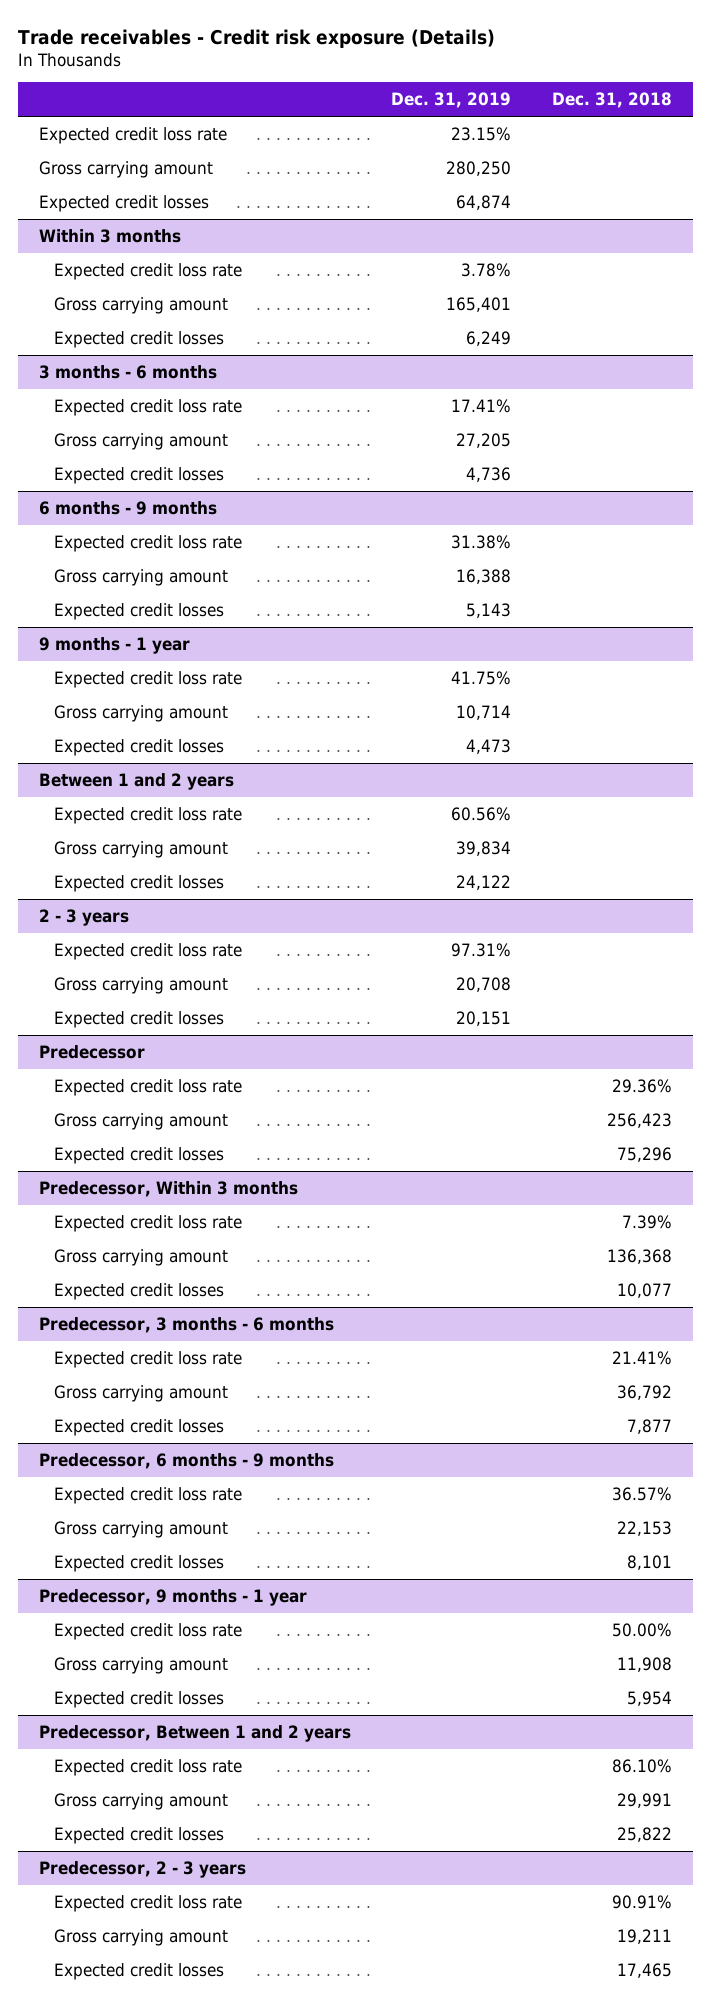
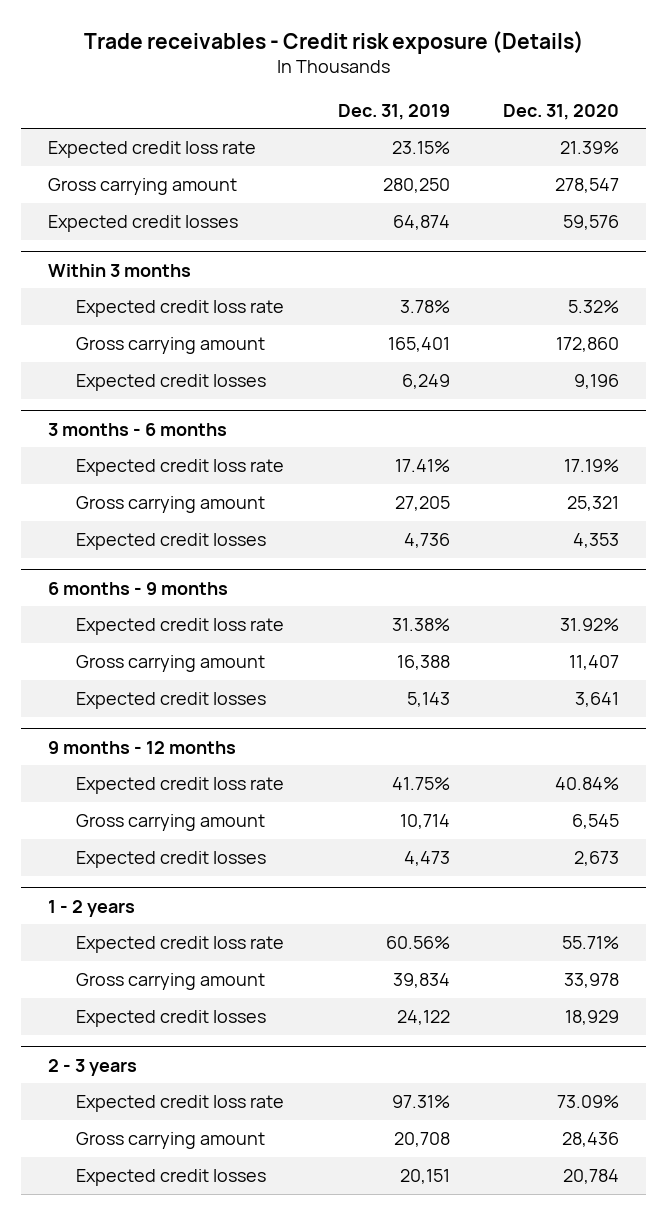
[552,92,673,109] Dec. 31, 2018 -> none
none -> [503,103,620,120] Dec. 31, 2020
[38,636,190,654] 9 months - 1 year -> [47,740,236,754] 9 months - 12 months
[38,772,234,790] Between 1 and 2 years -> [47,899,135,917] 1 - 2 years
[38,1044,145,1059] Predecessor -> none
[54,1078,243,1096] Expected credit loss rate -> none
[54,1112,229,1130] Gross carrying amount -> none
[54,1146,225,1164] Expected credit losses -> none
[38,1180,298,1197] Predecessor, Within 3 months -> none
[54,1214,243,1232] Expected credit loss rate -> none
[54,1248,229,1266] Gross carrying amount -> none
[54,1282,225,1300] Expected credit losses -> none
[38,1316,334,1333] Predecessor, 3 months - 6 months -> none
[54,1350,243,1368] Expected credit loss rate -> none
[54,1384,229,1402] Gross carrying amount -> none
[54,1418,225,1436] Expected credit losses -> none
[38,1452,334,1469] Predecessor, 6 months - 9 months -> none
[54,1486,243,1504] Expected credit loss rate -> none
[54,1520,229,1538] Gross carrying amount -> none
[54,1554,225,1572] Expected credit losses -> none
[38,1588,307,1606] Predecessor, 9 months - 1 year -> none
[54,1622,243,1640] Expected credit loss rate -> none
[54,1656,229,1674] Gross carrying amount -> none
[54,1690,225,1708] Expected credit losses -> none
[38,1724,351,1742] Predecessor, Between 1 and 2 years -> none
[54,1758,243,1776] Expected credit loss rate -> none
[54,1792,229,1810] Gross carrying amount -> none
[54,1826,225,1844] Expected credit losses -> none
[38,1860,246,1878] Predecessor, 2 - 3 years -> none
[54,1894,243,1912] Expected credit loss rate -> none
[54,1928,229,1946] Gross carrying amount -> none
[54,1962,225,1980] Expected credit losses -> none

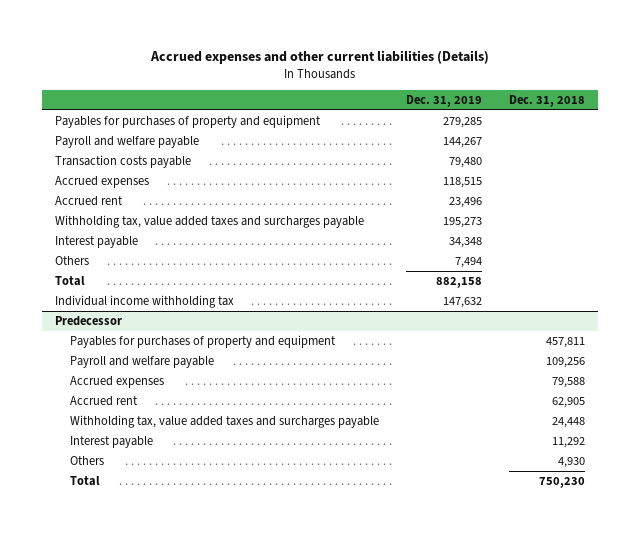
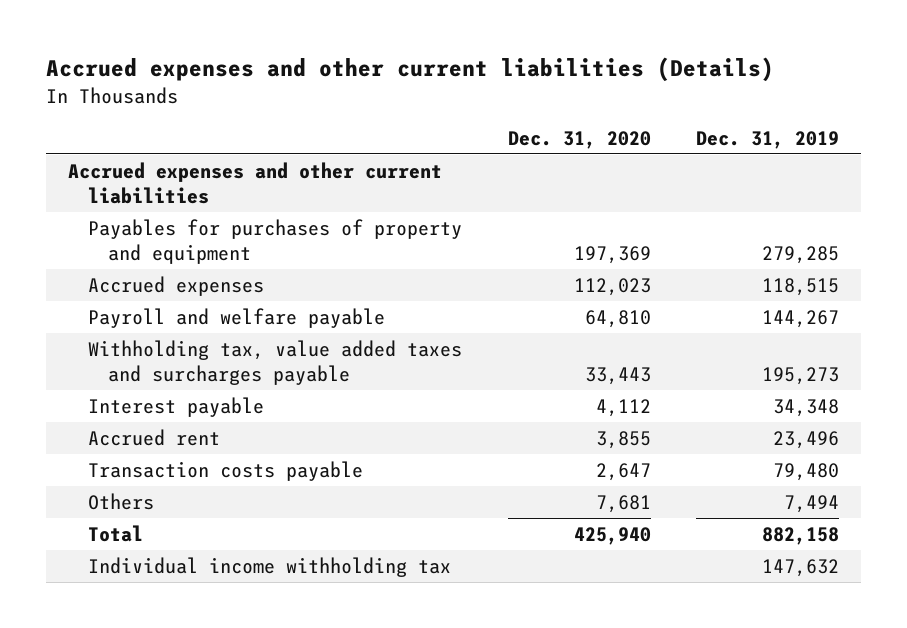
[508,95,585,108] Dec. 31, 2018 -> none
none -> [507,131,651,150] Dec. 31, 2020
none -> [68,161,443,204] Accrued expenses and other current liabilities
[55,135,200,148] Payroll and welfare payable -> [88,307,386,328] Payroll and welfare payable
[55,195,124,206] Accrued rent -> [88,428,221,446] Accrued rent
[55,154,192,168] Transaction costs payable -> [88,460,364,481] Transaction costs payable
[55,315,123,326] Predecessor -> none
[70,334,337,348] Payables for purchases of property and equipment -> none
[70,355,215,368] Payroll and welfare payable -> none
[70,375,165,388] Accrued expenses -> none
[70,395,139,406] Accrued rent -> none
[70,414,380,428] Withholding tax, value added taxes and surcharges payable -> none
[70,435,154,448] Interest payable -> none
[70,455,105,465] Others -> none
[70,475,101,486] Total -> none

